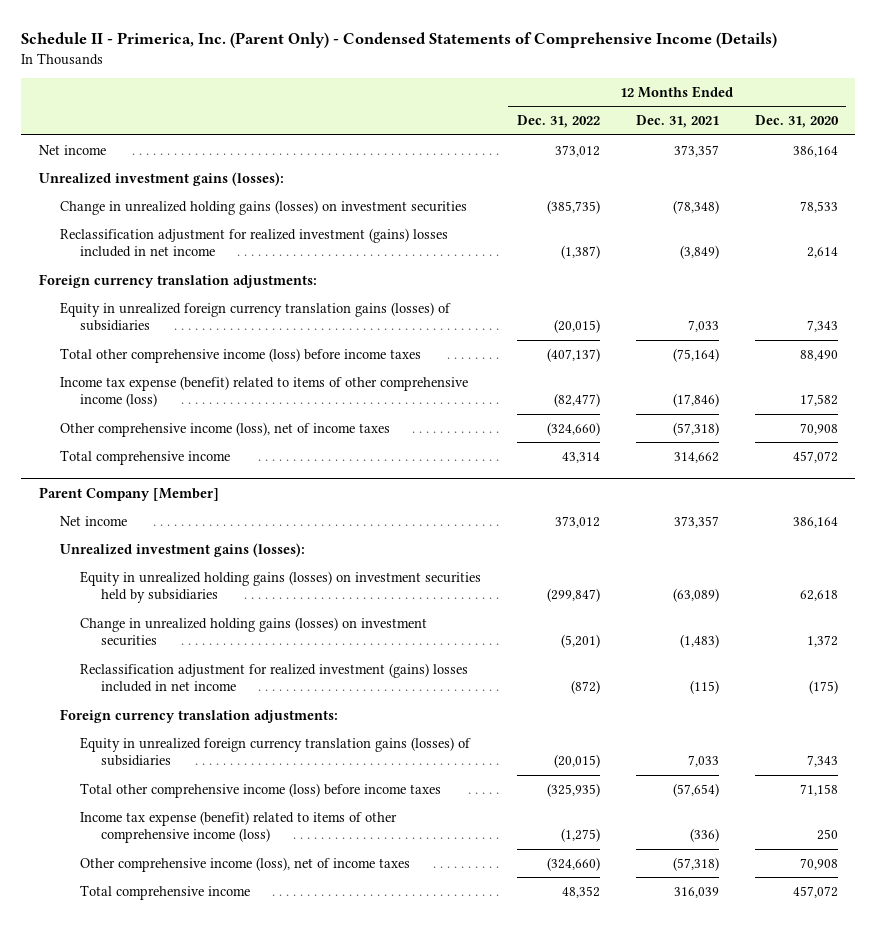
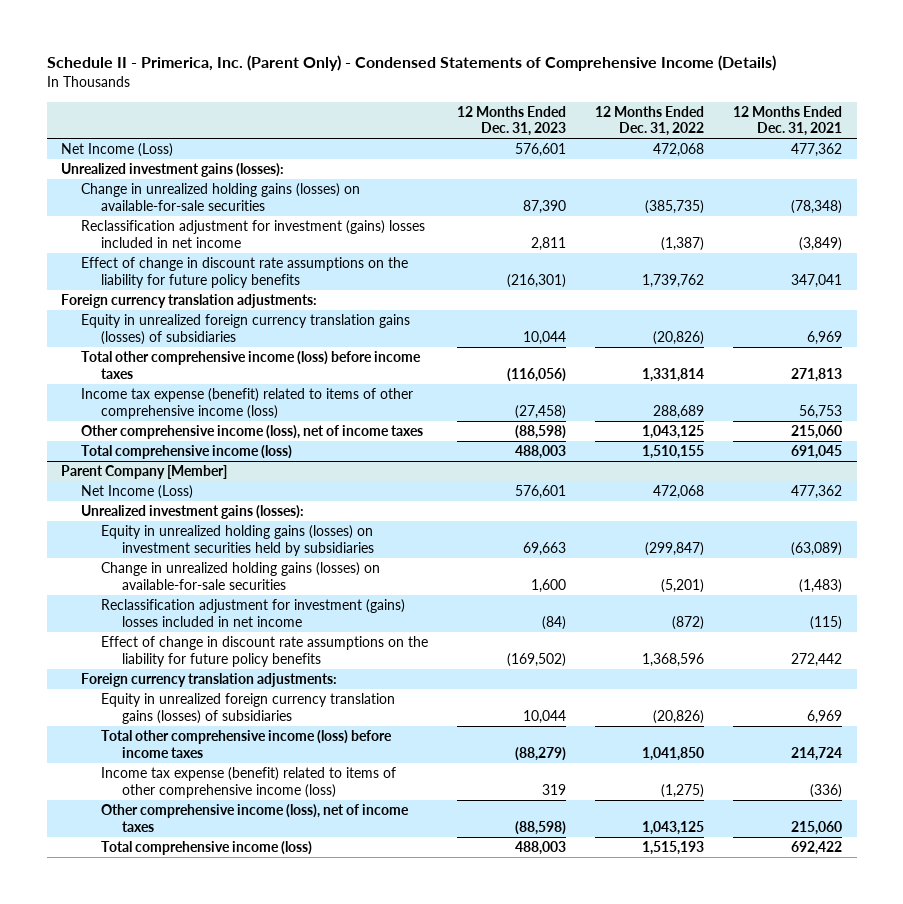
[754,115,839,129] Dec. 31, 2020 -> none
none -> [457,105,567,137] 12 Months Ended Dec. 31, 2023
[39,144,107,155] Net income -> [61,143,174,158] Net Income (Loss)
[555,144,601,157] 373,012 -> [653,143,705,158] 472,068
[673,144,719,157] 373,357 -> [791,143,843,158] 477,362
[59,199,467,215] Change in unrealized holding gains (losses) on investment securities -> [81,183,361,211] Change in unrealized holding gains (losses) on available-for-sale securities
[59,227,448,258] Reclassification adjustment for realized investment (gains) losses included in net income -> [81,220,426,248] Reclassification adjustment for investment (gains) losses included in net income
none -> [81,257,409,288] Effect of change in discount rate assumptions on the liability for future policy benefits
[554,319,601,334] (20,015) -> [653,330,705,345] (20,826)
[687,320,719,333] 7,033 -> [807,330,843,345] 6,969
[547,347,601,362] (407,137) -> [642,367,705,382] 1,331,814
[672,347,719,362] (75,164) -> [791,367,843,382] 271,813
[554,393,601,408] (82,477) -> [653,404,705,419] 288,689
[672,393,719,408] (17,846) -> [799,404,843,419] 56,753
[547,421,601,436] (324,660) -> [642,425,705,440] 1,043,125
[672,421,719,436] (57,318) -> [791,425,843,440] 215,060
[59,449,230,465] Total comprehensive income -> [81,445,293,460] Total comprehensive income (loss)
[562,451,601,463] 43,314 -> [642,445,705,460] 1,510,155
[673,451,719,463] 314,662 -> [791,445,843,460] 691,045
[59,515,127,526] Net income -> [81,485,194,500] Net Income (Loss)
[555,515,601,528] 373,012 -> [653,485,705,500] 472,068
[673,515,719,528] 373,357 -> [791,485,843,500] 477,362
[80,616,428,647] Change in unrealized holding gains (losses) on investment securities -> [101,562,381,590] Change in unrealized holding gains (losses) on available-for-sale securities
[80,662,469,693] Reclassification adjustment for realized investment (gains) losses included in net income -> [101,599,406,627] Reclassification adjustment for investment (gains) losses included in net income
none -> [101,636,429,667] Effect of change in discount rate assumptions on the liability for future policy benefits
[554,754,601,769] (20,015) -> [653,709,705,724] (20,826)
[687,755,719,768] 7,033 -> [807,709,843,724] 6,969
[547,782,601,797] (325,935) -> [642,746,705,761] 1,041,850
[672,782,719,797] (57,654) -> [791,746,843,761] 214,724
[547,856,601,871] (324,660) -> [642,820,705,835] 1,043,125
[672,856,719,871] (57,318) -> [791,820,843,835] 215,060
[80,884,251,900] Total comprehensive income -> [101,841,313,856] Total comprehensive income (loss)
[562,885,601,898] 48,352 -> [642,841,705,856] 1,515,193
[673,886,719,898] 316,039 -> [791,841,843,856] 692,422

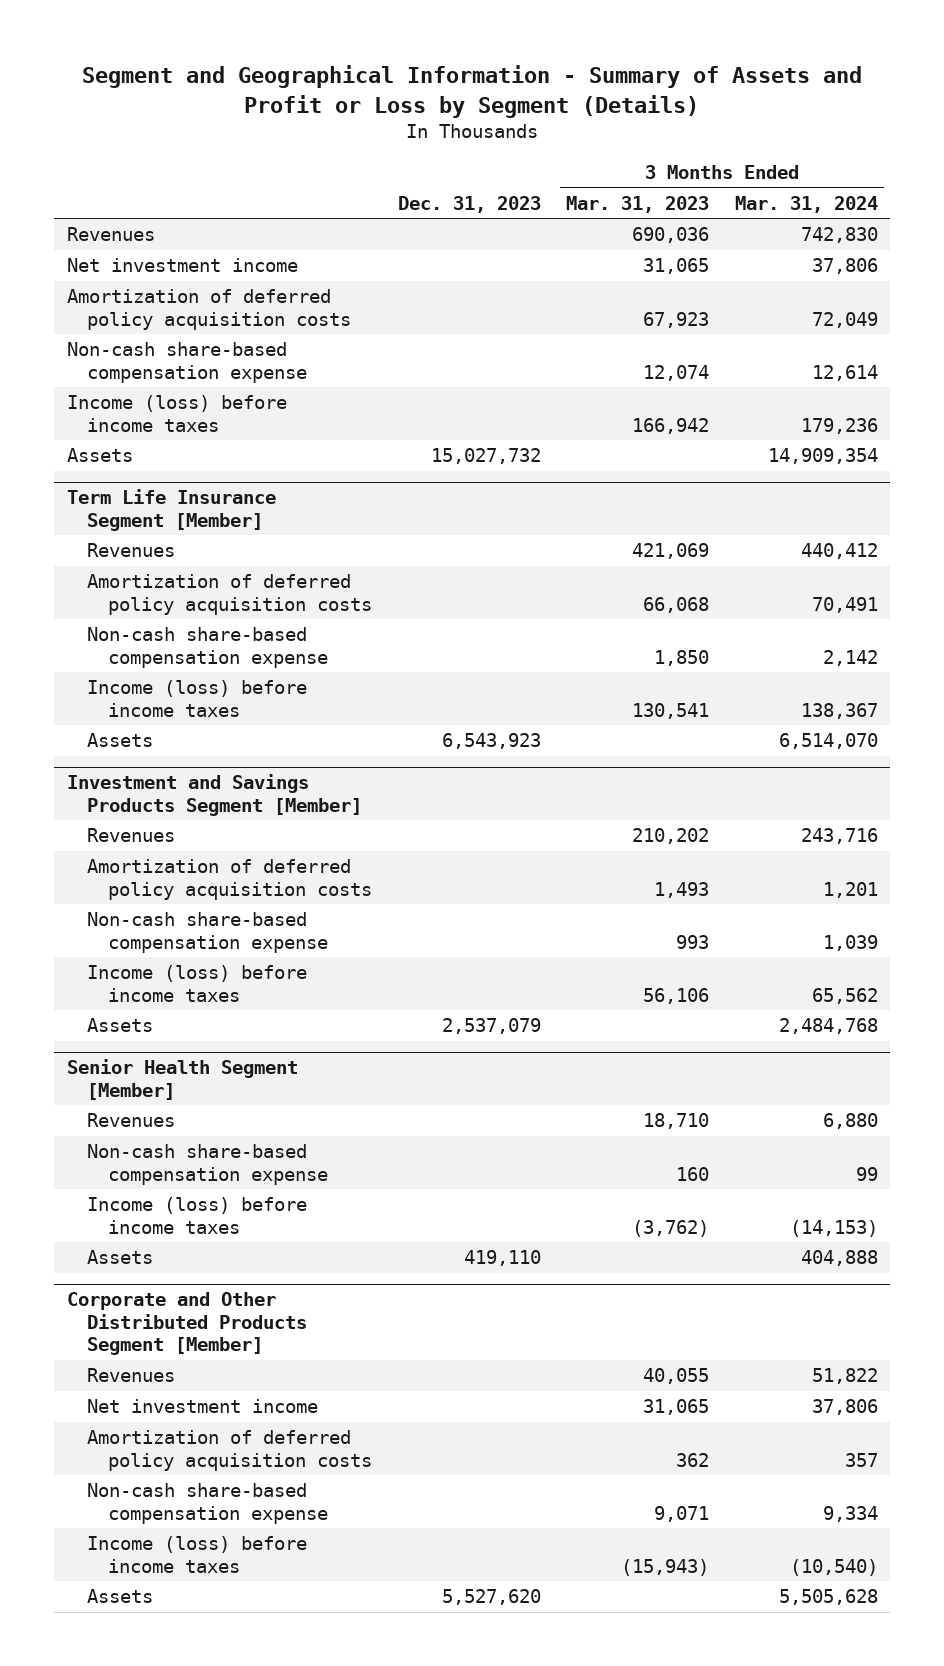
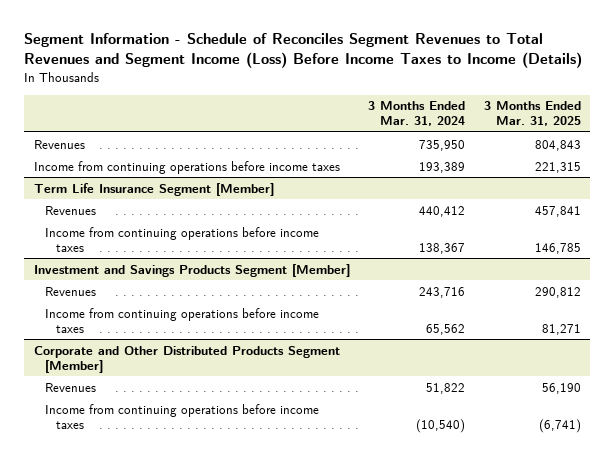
[82,65,863,118] Segment and Geographical Information - Summary of Assets and Profit or Loss by Segment (Details) -> [24,33,583,69] Segment Information - Schedule of Reconciles Segment Revenues to Total Revenues and Segment Income (Loss) Before Income Taxes to Income (Details)
[397,195,541,213] Dec. 31, 2023 -> none
[566,195,710,213] Mar. 31, 2023 -> none
none -> [483,101,581,127] 3 Months Ended Mar. 31, 2025
[66,258,298,273] Net investment income -> none
[66,289,352,330] Amortization of deferred policy acquisition costs -> none
[66,342,308,383] Non-cash share-based compensation expense -> none
[66,448,133,463] Assets -> none
[800,227,878,244] 742,830 -> [419,139,466,151] 735,950
[66,395,287,432] Income (loss) before income taxes -> [33,160,340,174] Income from continuing operations before income taxes
[800,417,878,434] 179,236 -> [419,161,466,173] 193,389
[87,574,373,615] Amortization of deferred policy acquisition costs -> none
[87,627,329,668] Non-cash share-based compensation expense -> none
[87,733,154,748] Assets -> none
[87,680,308,717] Income (loss) before income taxes -> [44,226,319,252] Income from continuing operations before income taxes
[87,859,373,900] Amortization of deferred policy acquisition costs -> none
[87,912,329,953] Non-cash share-based compensation expense -> none
[87,1018,154,1033] Assets -> none
[66,1059,298,1100] Senior Health Segment [Member] -> none
[87,1113,176,1128] Revenues -> none
[87,1144,329,1185] Non-cash share-based compensation expense -> none
[87,1197,308,1234] Income (loss) before income taxes -> none
[87,1250,154,1265] Assets -> none
[87,965,308,1002] Income (loss) before income taxes -> [44,307,319,333] Income from continuing operations before income taxes
[87,1399,319,1414] Net investment income -> none
[87,1430,373,1471] Amortization of deferred policy acquisition costs -> none
[87,1483,329,1524] Non-cash share-based compensation expense -> none
[87,1589,154,1604] Assets -> none
[87,1536,308,1573] Income (loss) before income taxes -> [44,403,319,429] Income from continuing operations before income taxes

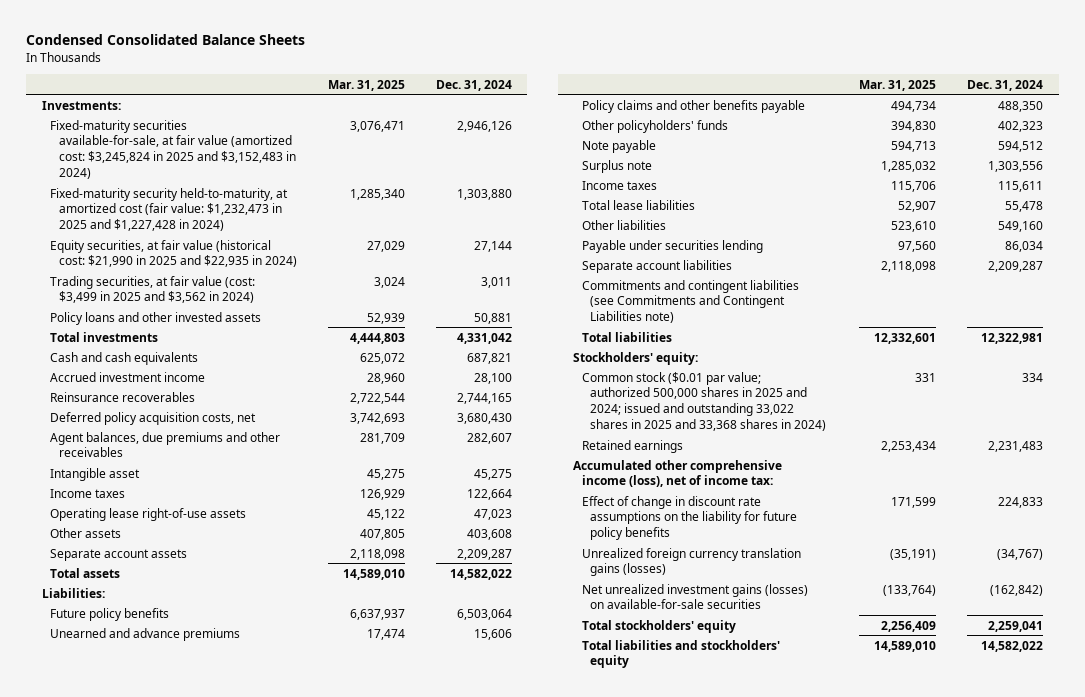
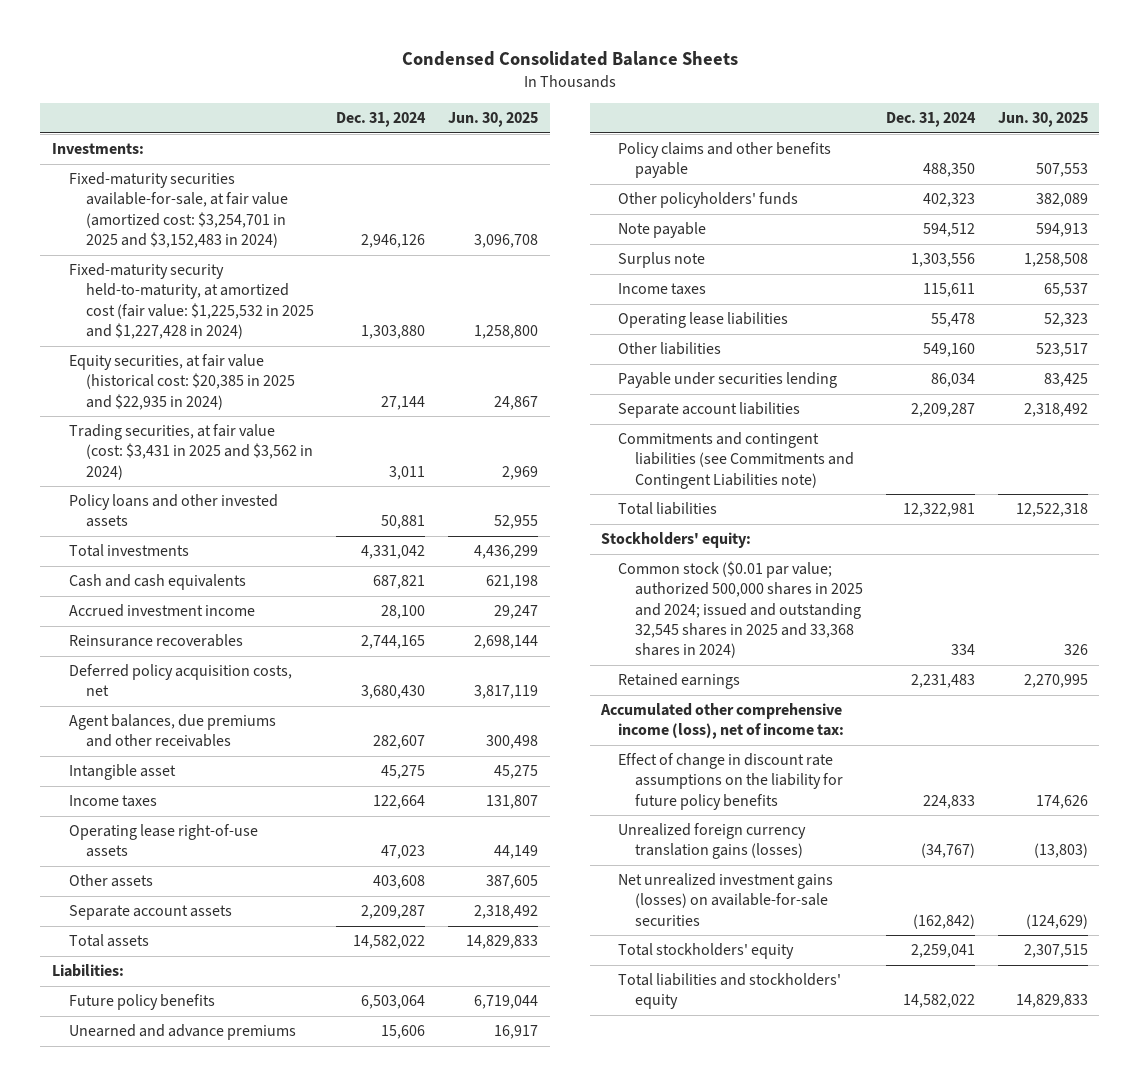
[327,79,405,91] Mar. 31, 2025 -> none
none -> [448,112,539,128] Jun. 30, 2025
[50,119,296,179] Fixed-maturity securities available-for-sale, at fair value (amortized cost: $3,245,824 in 2025 and $3,152,483 in 2024) -> [68,172,288,248] Fixed-maturity securities available-for-sale, at fair value (amortized cost: $3,254,701 in 2025 and $3,152,483 in 2024)
[50,187,289,232] Fixed-maturity security held-to-maturity, at amortized cost (fair value: $1,232,473 in 2025 and $1,227,428 in 2024) -> [68,263,314,339] Fixed-maturity security held-to-maturity, at amortized cost (fair value: $1,225,532 in 2025 and $1,227,428 in 2024)
[50,239,297,268] Equity securities, at fair value (historical cost: $21,990 in 2025 and $22,935 in 2024) -> [68,354,295,410] Equity securities, at fair value (historical cost: $20,385 in 2025 and $22,935 in 2024)
[50,275,256,304] Trading securities, at fair value (cost: $3,499 in 2025 and $3,562 in 2024) -> [68,424,313,480] Trading securities, at fair value (cost: $3,431 in 2025 and $3,562 in 2024)
[581,199,695,210] Total lease liabilities -> [618,312,789,329] Operating lease liabilities
[581,371,827,431] Common stock ($0.01 par value; authorized 500,000 shares in 2025 and 2024; issued and outstanding 33,022 shares in 2025 and 33,368 shares in 2024) -> [618,561,864,659] Common stock ($0.01 par value; authorized 500,000 shares in 2025 and 2024; issued and outstanding 32,545 shares in 2025 and 33,368 shares in 2024)

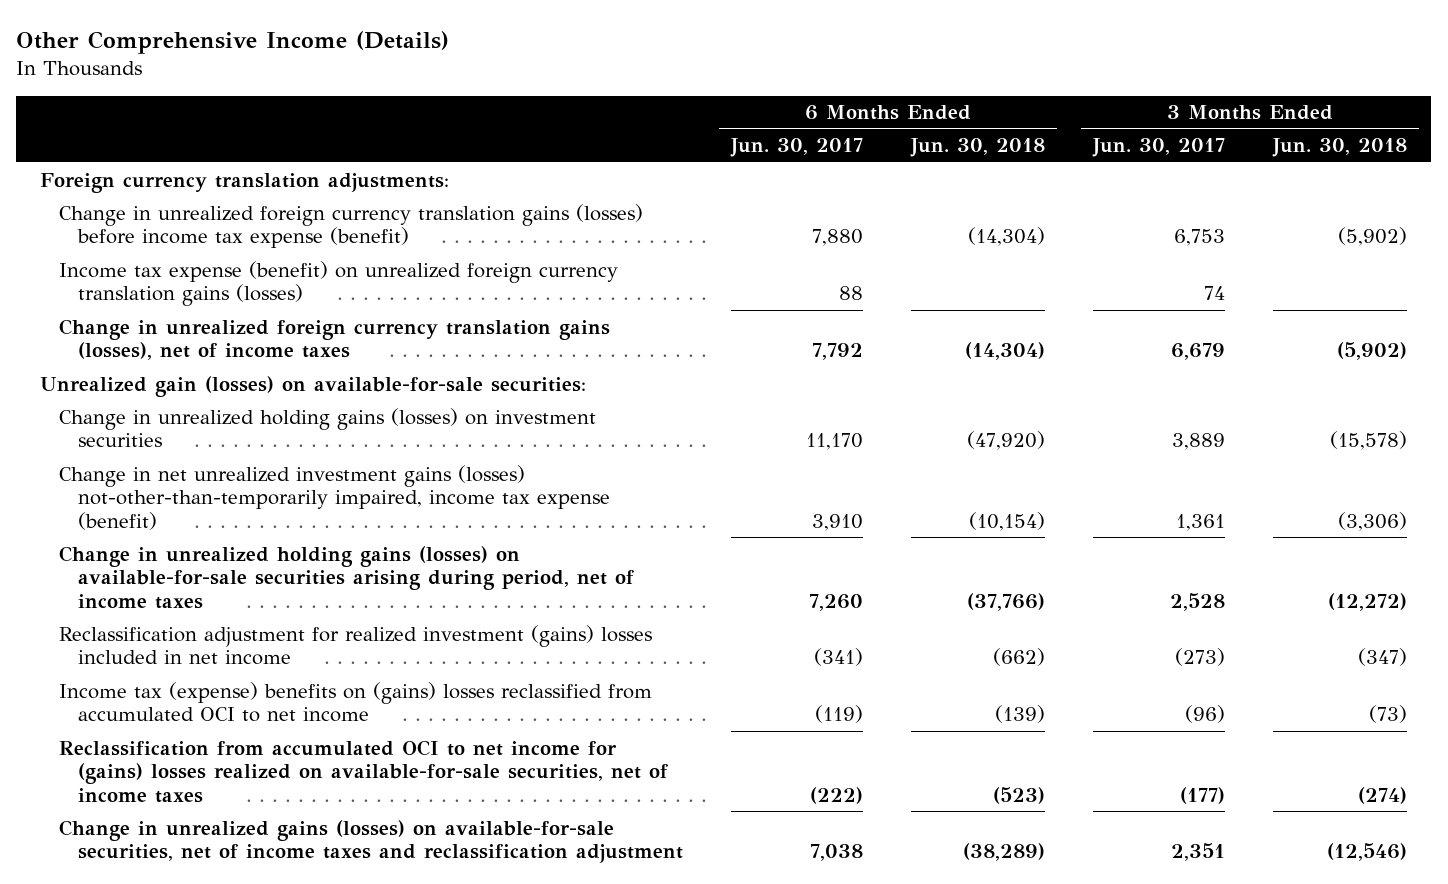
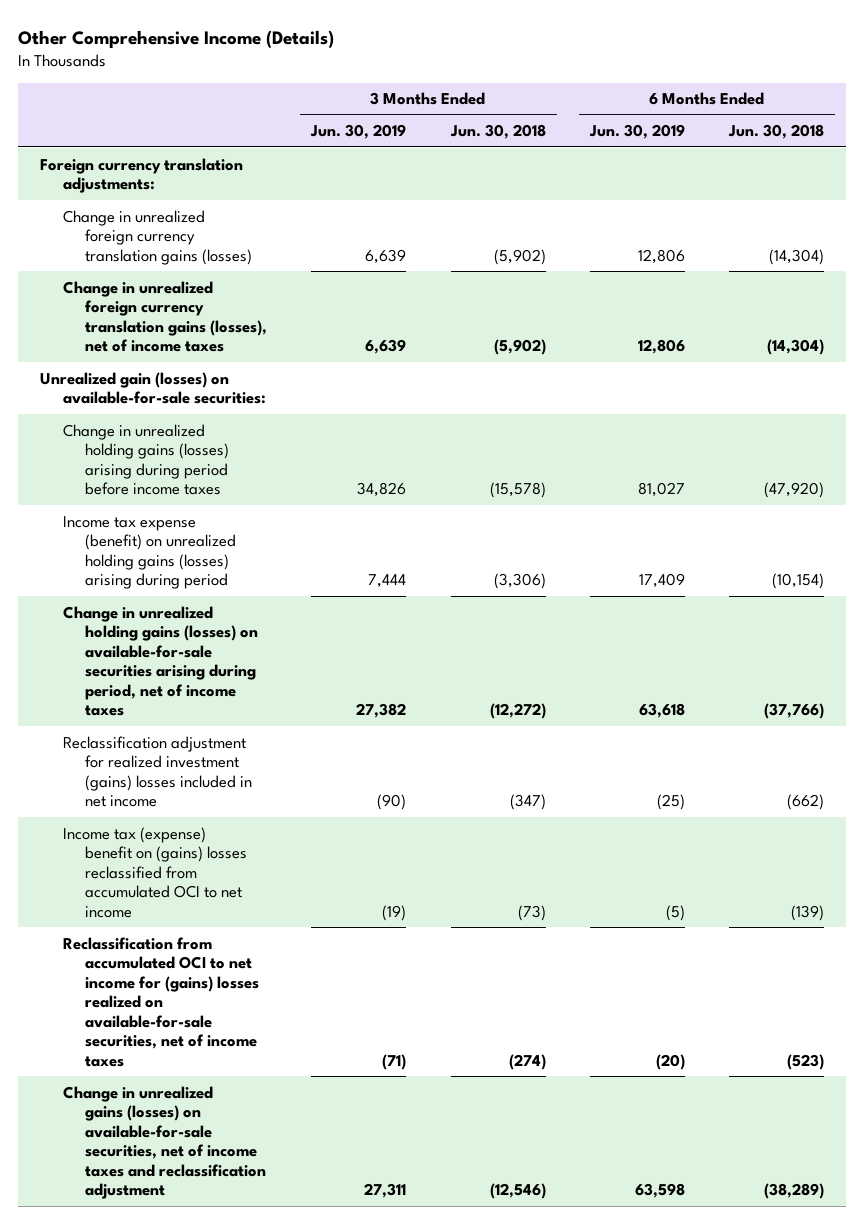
[730,138,864,158] Jun. 30, 2017 -> none
[1092,138,1226,158] Jun. 30, 2017 -> none
none -> [310,124,407,140] Jun. 30, 2019
none -> [588,124,685,140] Jun. 30, 2019
[59,260,619,307] Income tax expense (benefit) on unrealized foreign currency translation gains (losses) -> none
[59,203,644,249] Change in unrealized foreign currency translation gains (losses) before income tax expense (benefit) -> [62,209,252,265] Change in unrealized foreign currency translation gains (losses)
[59,407,597,448] Change in unrealized holding gains (losses) on investment securities -> [62,423,229,496] Change in unrealized holding gains (losses) arising during period before income taxes
[59,464,611,530] Change in net unrealized investment gains (losses) not-other-than-temporarily impaired, income tax expense (benefit) -> [62,515,236,590] Income tax expense (benefit) on unrealized holding gains (losses) arising during period
[59,681,653,723] Income tax (expense) benefits on (gains) losses reclassified from accumulated OCI to net income -> [62,826,247,918] Income tax (expense) benefit on (gains) losses reclassified from accumulated OCI to net income

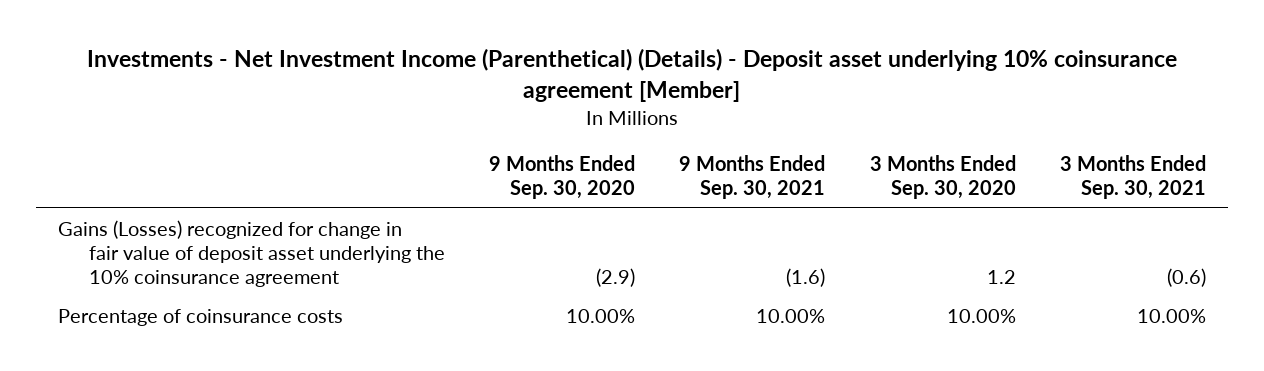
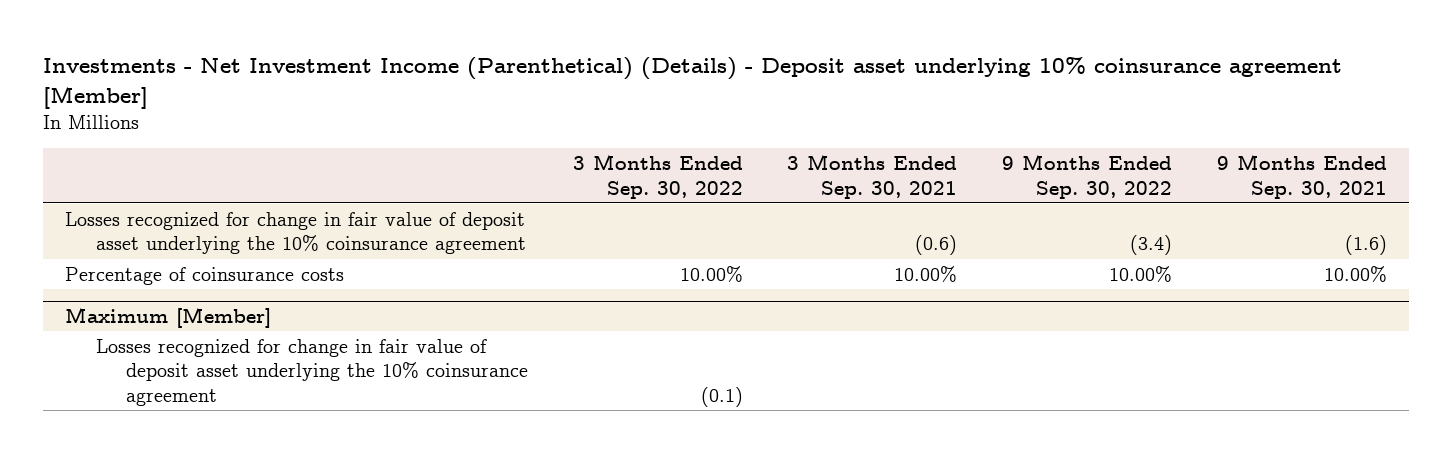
[488,155,635,200] 9 Months Ended Sep. 30, 2020 -> none
[869,155,1016,200] 3 Months Ended Sep. 30, 2020 -> none
none -> [572,154,743,199] 3 Months Ended Sep. 30, 2022
none -> [1002,154,1173,199] 9 Months Ended Sep. 30, 2022
[58,219,445,287] Gains (Losses) recognized for change in fair value of deposit asset underlying the 10% coinsurance agreement -> [65,211,526,255] Losses recognized for change in fair value of deposit asset underlying the 10% coinsurance agreement
none -> [65,307,272,329] Maximum [Member]
none -> [95,338,528,406] Losses recognized for change in fair value of deposit asset underlying the 10% coinsurance agreement

